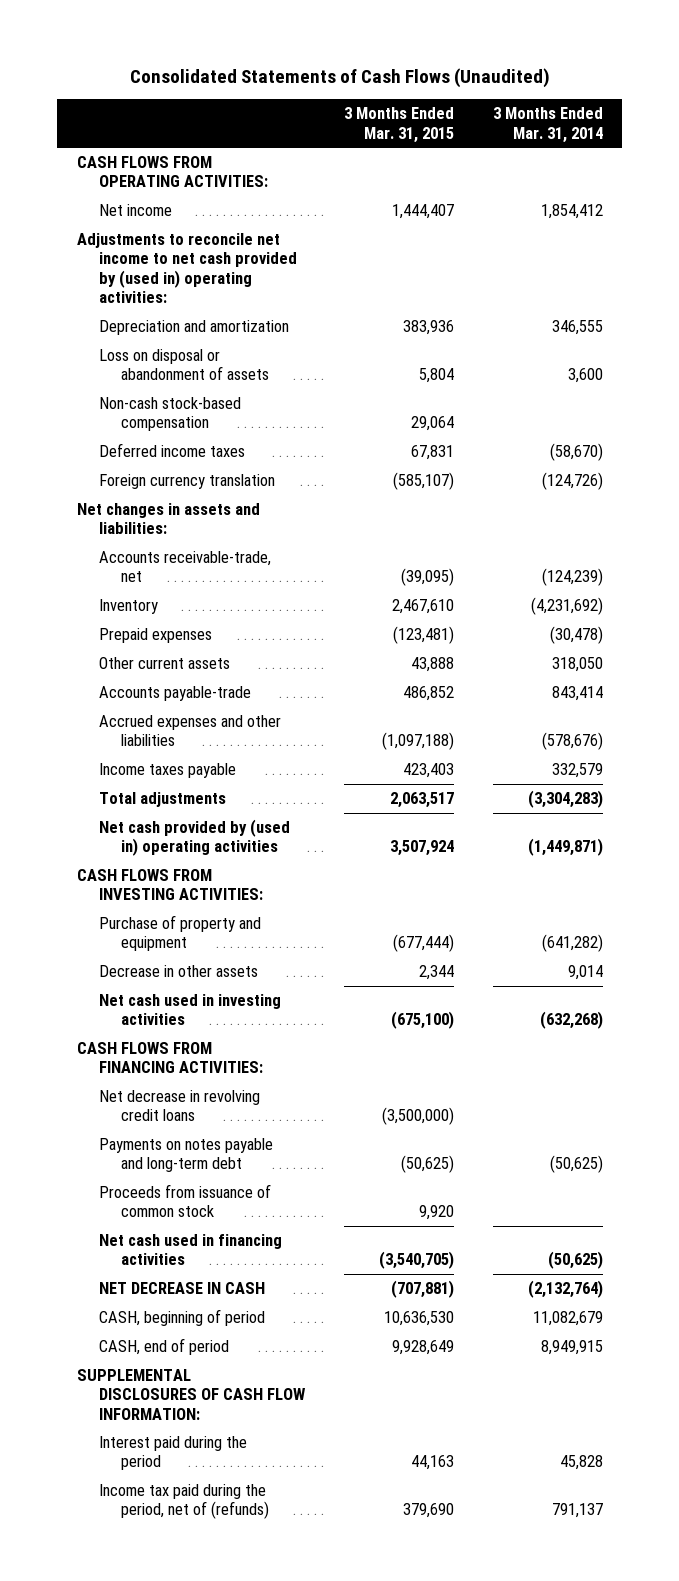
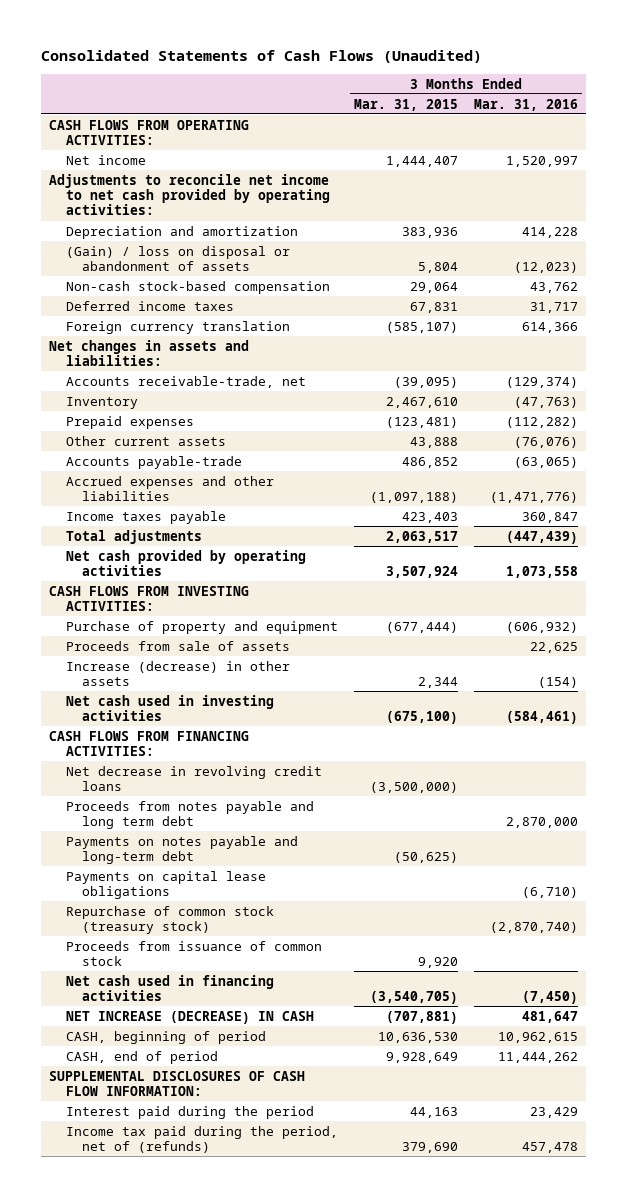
[492,107,603,143] 3 Months Ended Mar. 31, 2014 -> none
none -> [474,98,579,111] Mar. 31, 2016
[76,233,298,303] Adjustments to reconcile net income to net cash provided by (used in) operating activities: -> [48,173,330,216] Adjustments to reconcile net income to net cash provided by operating activities:
[99,349,270,381] Loss on disposal or abandonment of assets -> [65,245,290,271] (Gain) / loss on disposal or abandonment of assets
[99,819,291,857] Net cash provided by (used in) operating activities -> [65,549,306,576] Net cash provided by operating activities
none -> [65,640,290,651] Proceeds from sale of assets
[99,965,259,978] Decrease in other assets -> [65,660,290,686] Increase (decrease) in other assets
none -> [65,800,314,829] Proceeds from notes payable and long term debt
none -> [65,870,266,899] Payments on capital lease obligations
none -> [65,905,274,934] Repurchase of common stock (treasury stock)
[99,1282,266,1295] NET DECREASE IN CASH -> [65,1010,314,1024] NET INCREASE (DECREASE) IN CASH

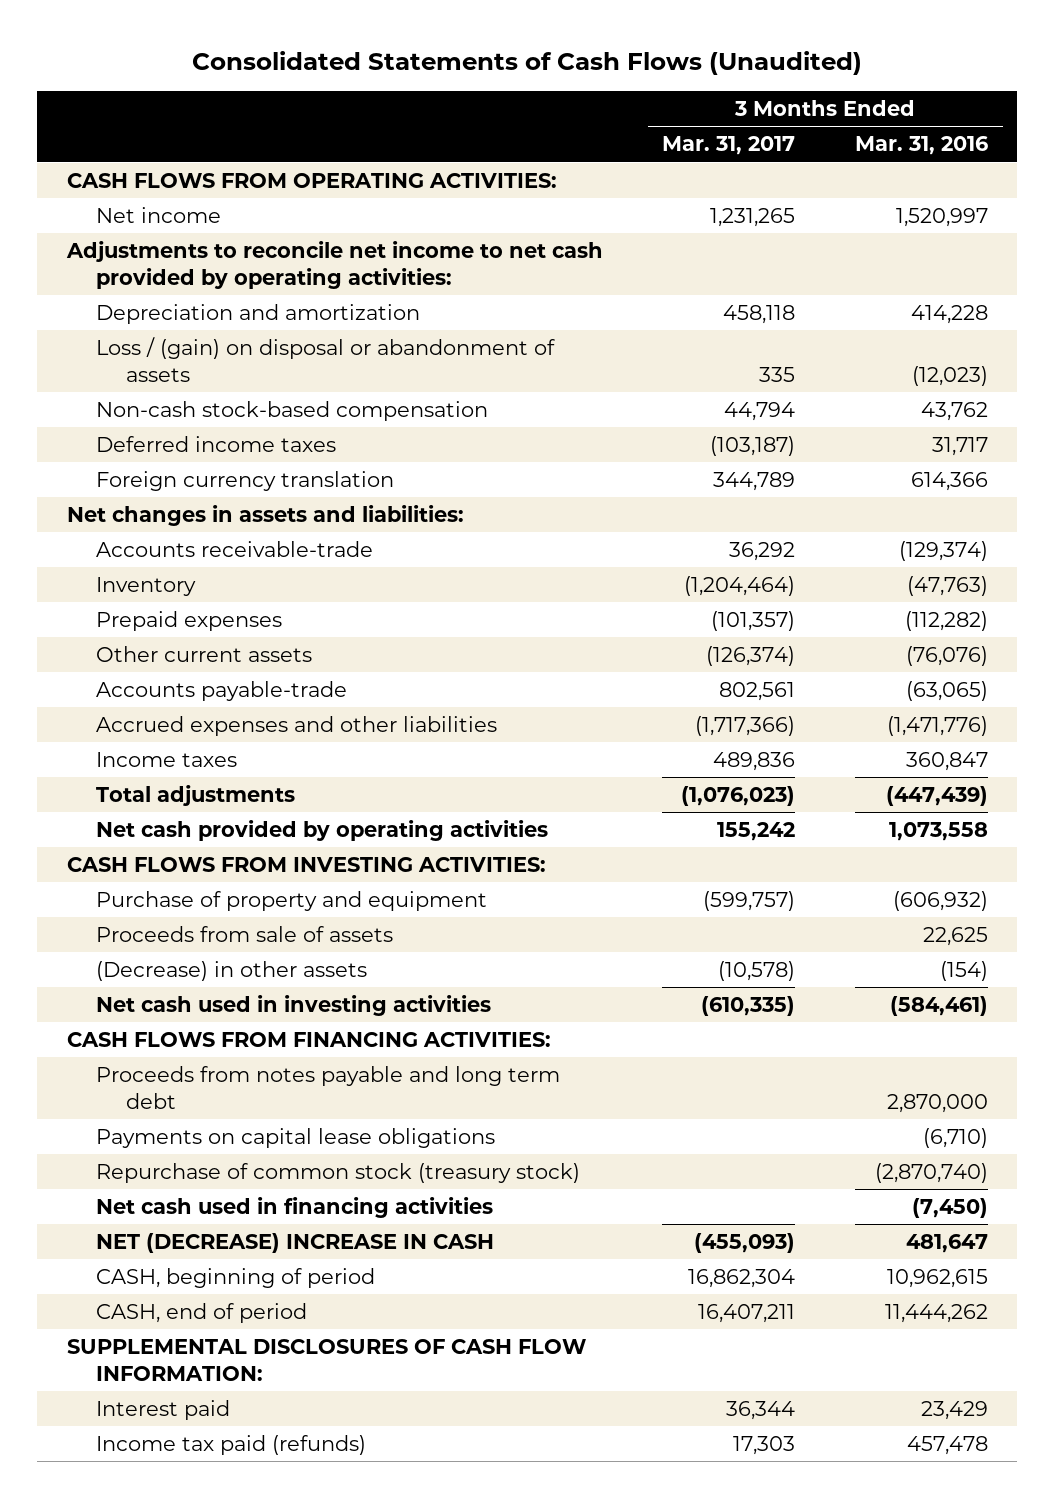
[353,98,458,111] Mar. 31, 2015 -> none
none -> [662,136,796,156] Mar. 31, 2017
[65,245,290,271] (Gain) / loss on disposal or abandonment of assets -> [96,336,556,382] Loss / (gain) on disposal or abandonment of assets
[65,375,306,388] Accounts receivable-trade, net -> [96,540,374,557] Accounts receivable-trade
[65,510,226,524] Income taxes payable -> [96,751,238,767] Income taxes
[65,660,290,686] Increase (decrease) in other assets -> [96,960,368,981] (Decrease) in other assets
[65,765,322,791] Net decrease in revolving credit loans -> none
[65,835,298,864] Payments on notes payable and long-term debt -> none
[65,940,322,966] Proceeds from issuance of common stock -> none
[65,1010,314,1024] NET INCREASE (DECREASE) IN CASH -> [96,1232,495,1253] NET (DECREASE) INCREASE IN CASH
[65,1105,314,1119] Interest paid during the period -> [96,1399,231,1420] Interest paid
[65,1125,338,1153] Income tax paid during the period, net of (refunds) -> [96,1434,367,1455] Income tax paid (refunds)

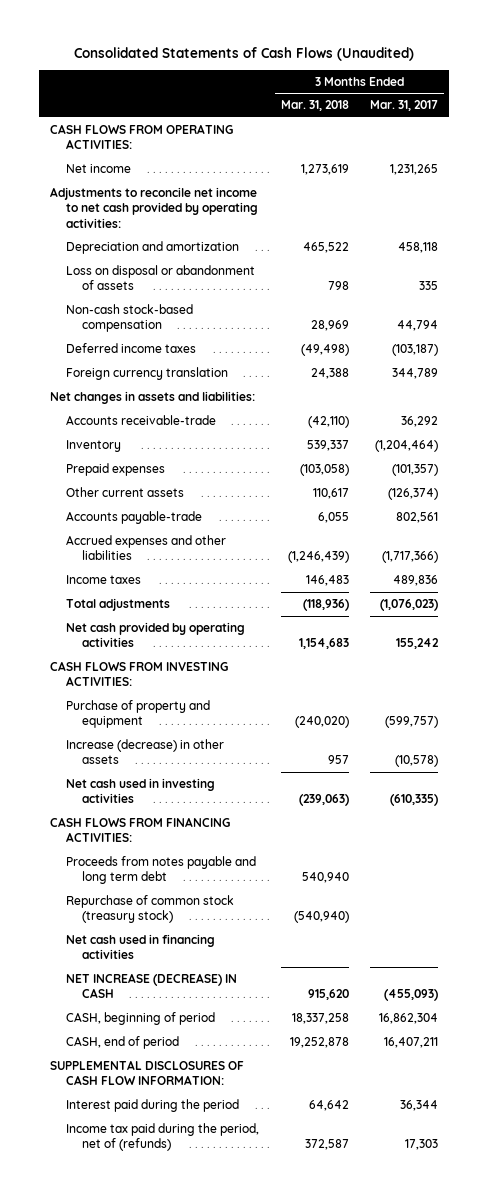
[854,136,988,156] Mar. 31, 2016 -> none
none -> [280,100,349,112] Mar. 31, 2018
[96,336,556,382] Loss / (gain) on disposal or abandonment of assets -> [66,265,256,291] Loss on disposal or abandonment of assets
[96,925,394,942] Proceeds from sale of assets -> none
[96,960,368,981] (Decrease) in other assets -> [66,739,225,765] Increase (decrease) in other assets
[96,1127,496,1148] Payments on capital lease obligations -> none
[96,1232,495,1253] NET (DECREASE) INCREASE IN CASH -> [66,973,238,999] NET INCREASE (DECREASE) IN CASH
[96,1399,231,1420] Interest paid -> [66,1099,240,1113] Interest paid during the period
[96,1434,367,1455] Income tax paid (refunds) -> [66,1123,260,1152] Income tax paid during the period, net of (refunds)

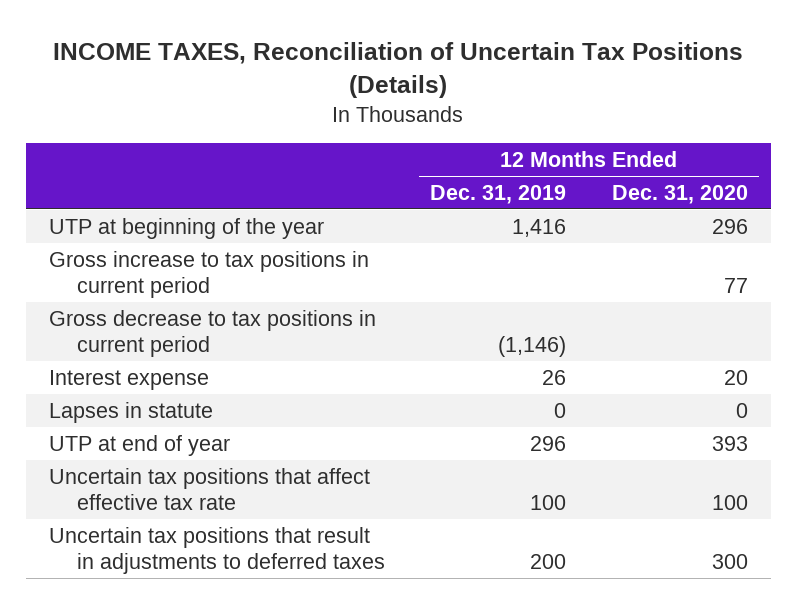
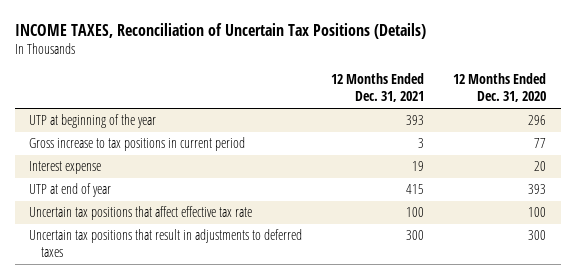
[430,184,567,204] Dec. 31, 2019 -> none
none -> [331,73,425,103] 12 Months Ended Dec. 31, 2021
[48,309,376,358] Gross decrease to tax positions in current period -> none
[48,401,213,423] Lapses in statute -> none

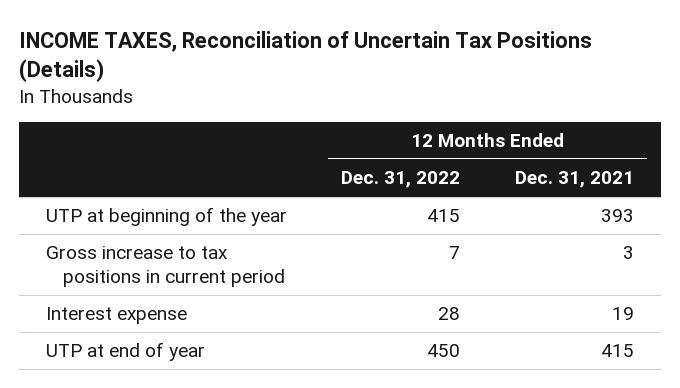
[453,73,547,103] 12 Months Ended Dec. 31, 2020 -> none
none -> [341,171,461,189] Dec. 31, 2022
[29,206,253,221] Uncertain tax positions that affect effective tax rate -> none
[29,229,303,258] Uncertain tax positions that result in adjustments to deferred taxes -> none

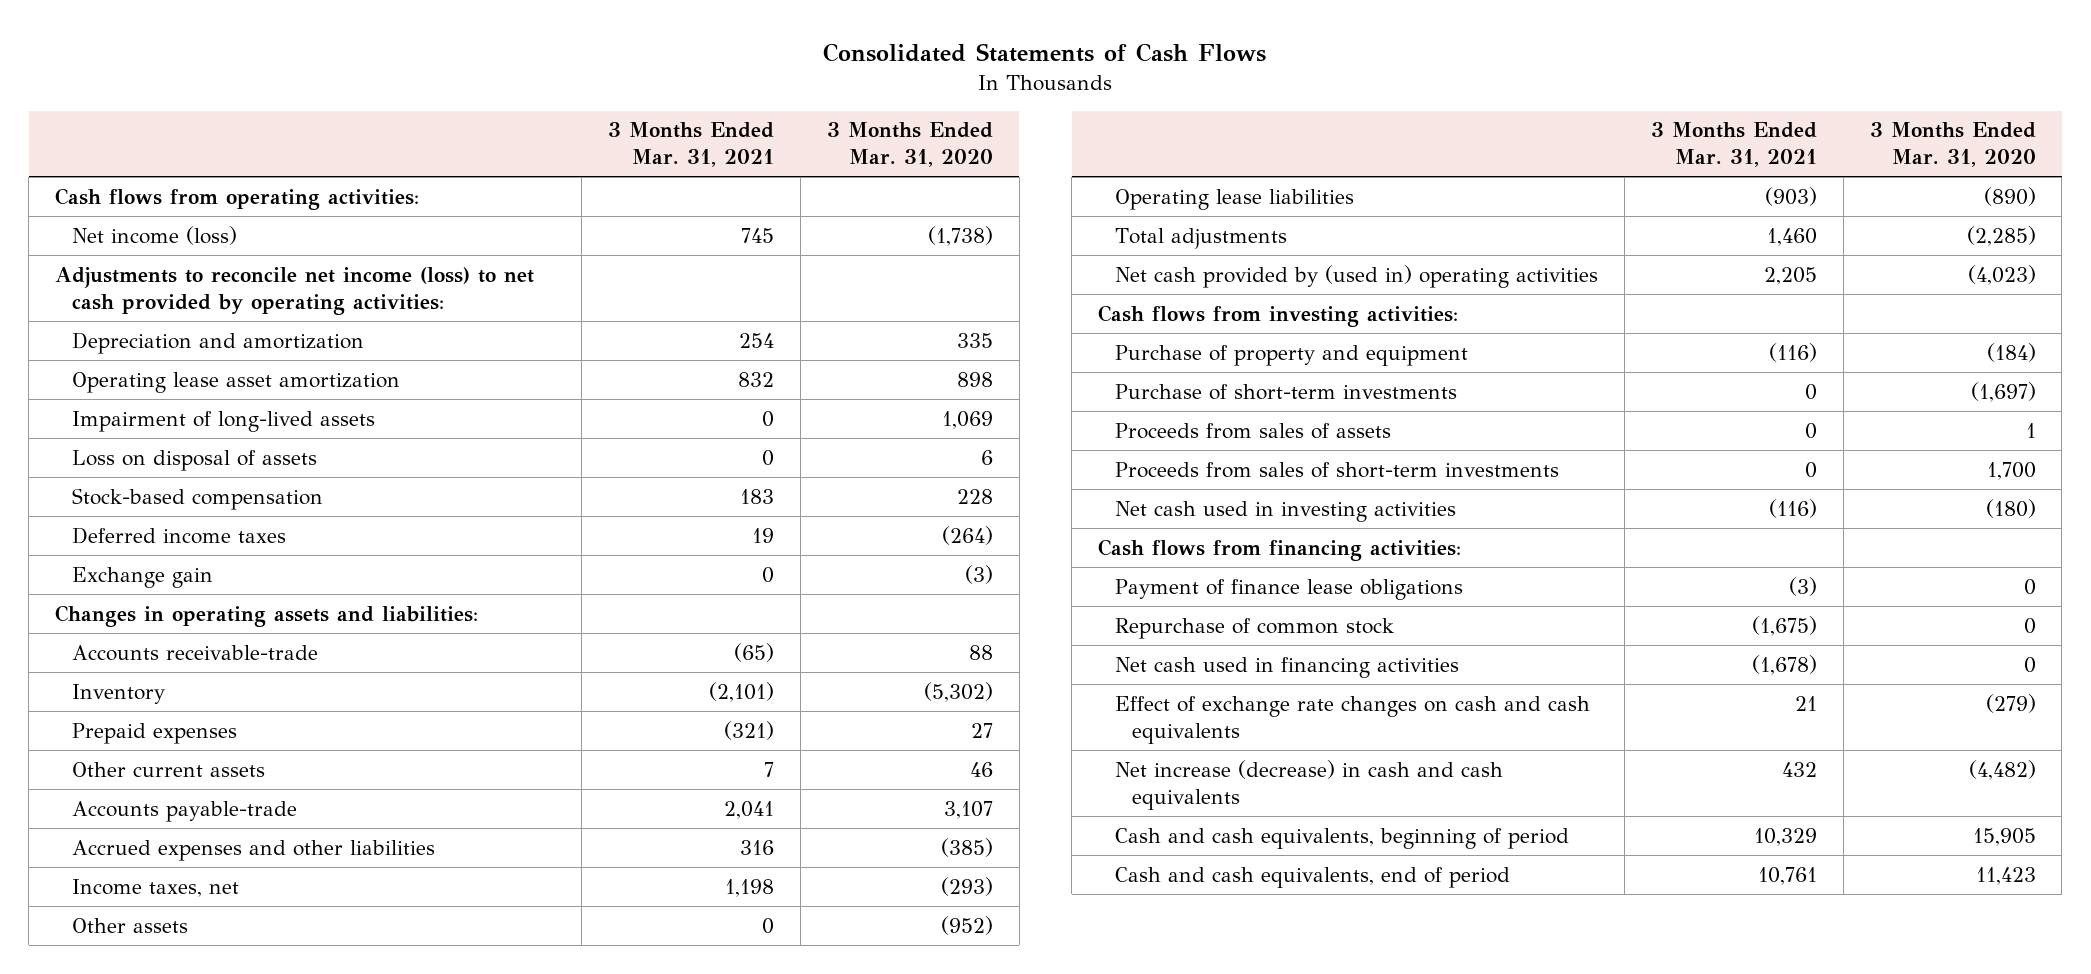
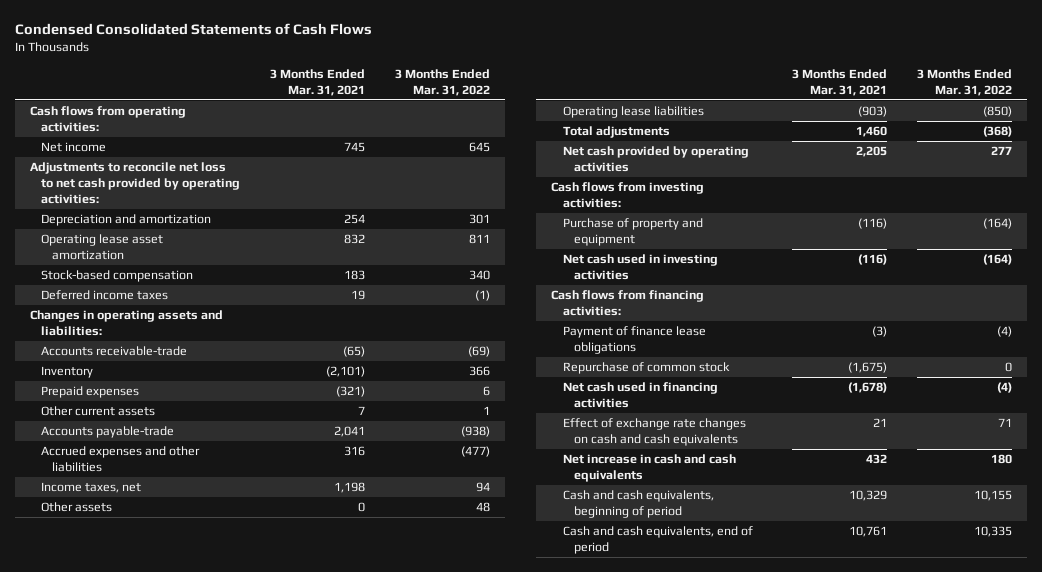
[823,43,1267,63] Consolidated Statements of Cash Flows -> [14,23,372,36] Condensed Consolidated Statements of Cash Flows
[826,122,993,168] 3 Months Ended Mar. 31, 2020 -> none
none -> [395,68,491,96] 3 Months Ended Mar. 31, 2022
[72,225,238,245] Net income (loss) -> [41,142,107,153] Net income
[55,266,535,315] Adjustments to reconcile net income (loss) to net cash provided by operating activities: -> [29,162,241,204] Adjustments to reconcile net loss to net cash provided by operating activities:
[72,410,376,432] Impairment of long-lived assets -> none
[72,449,318,471] Loss on disposal of assets -> none
[72,566,214,588] Exchange gain -> none
[1114,264,1598,288] Net cash provided by (used in) operating activities -> [562,146,749,172] Net cash provided by operating activities
[1114,383,1457,400] Purchase of short-term investments -> none
[1114,422,1391,439] Proceeds from sales of assets -> none
[1114,461,1559,478] Proceeds from sales of short-term investments -> none
[1114,759,1503,810] Net increase (decrease) in cash and cash equivalents -> [562,454,736,482] Net increase in cash and cash equivalents

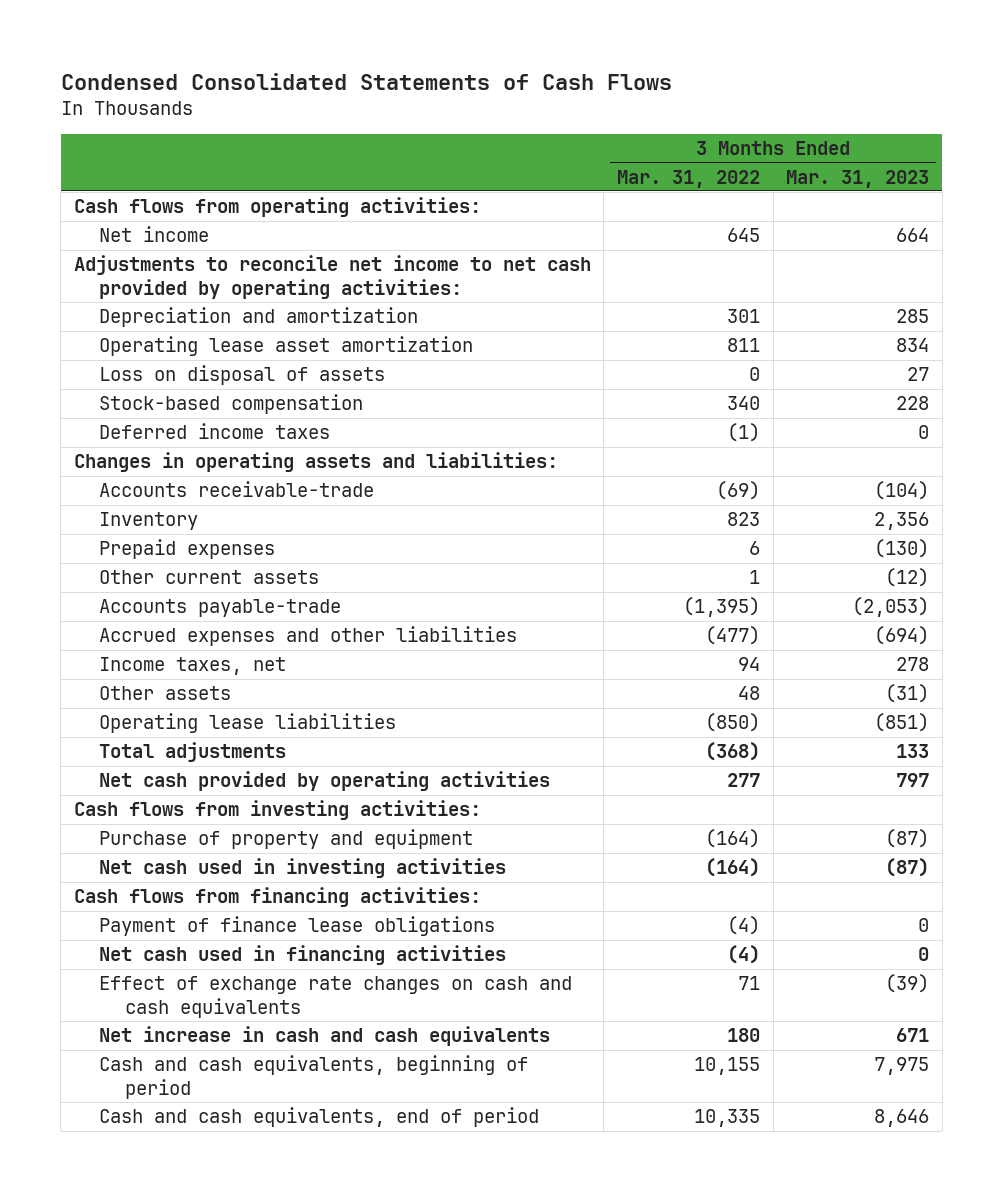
[270,68,366,96] 3 Months Ended Mar. 31, 2021 -> none
none -> [786,169,930,188] Mar. 31, 2023
[29,162,241,204] Adjustments to reconcile net loss to net cash provided by operating activities: -> [73,255,591,300] Adjustments to reconcile net income to net cash provided by operating activities:
none -> [99,365,386,386] Loss on disposal of assets
[469,366,491,377] 366 -> [727,512,761,527] 823
[461,426,491,438] (938) -> [683,597,761,618] (1,395)
[562,362,730,375] Repurchase of common stock -> none

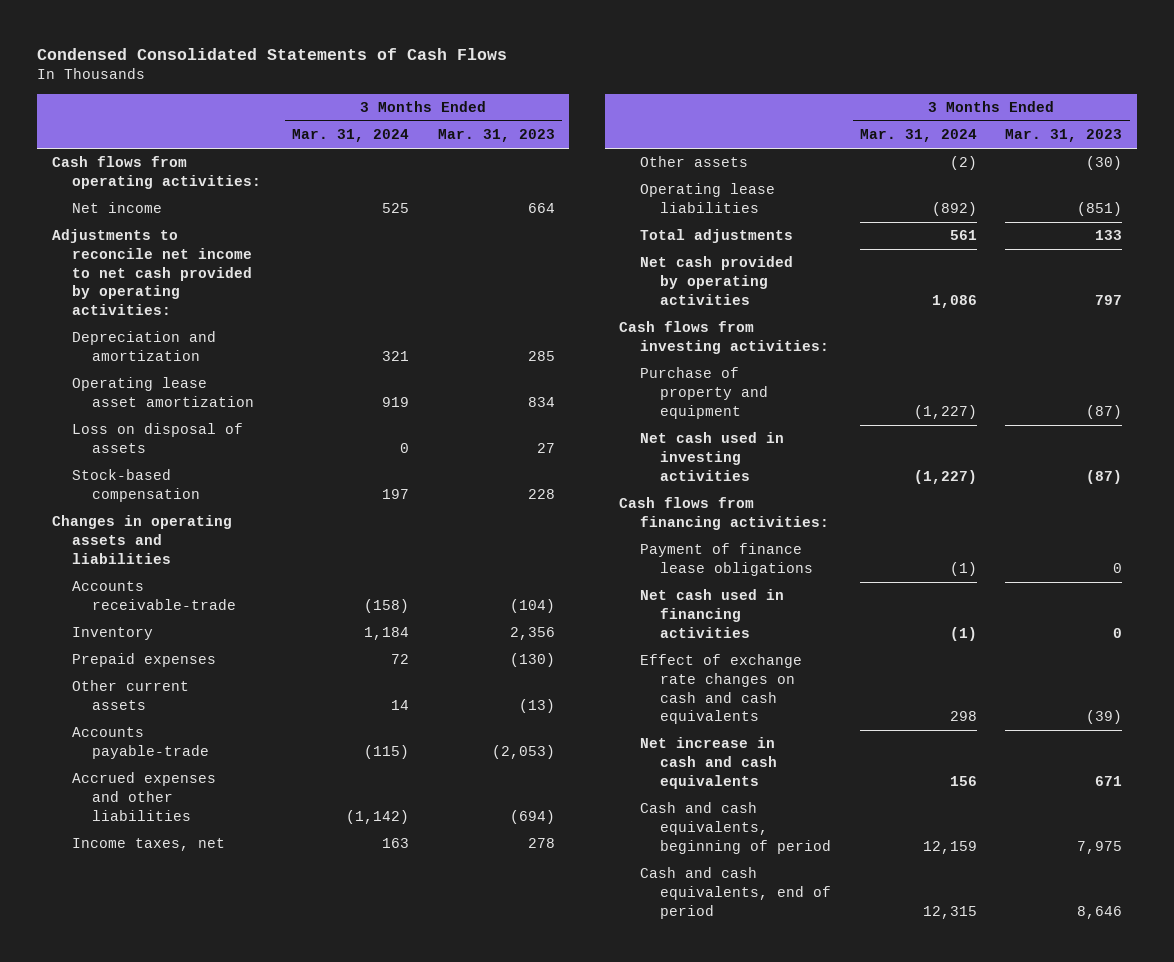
[617,169,761,188] Mar. 31, 2022 -> none
none -> [291,129,409,143] Mar. 31, 2024
[99,423,331,440] Deferred income taxes -> none
[73,452,558,473] Changes in operating assets and liabilities: -> [51,515,232,564] Changes in operating assets and liabilities
[885,568,930,588] (12) -> [518,699,555,714] (13)
[885,684,930,704] (31) -> [1086,156,1123,171] (30)

